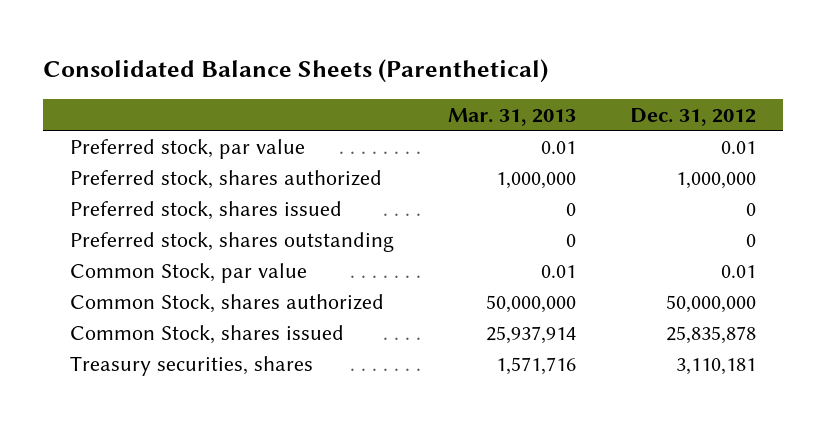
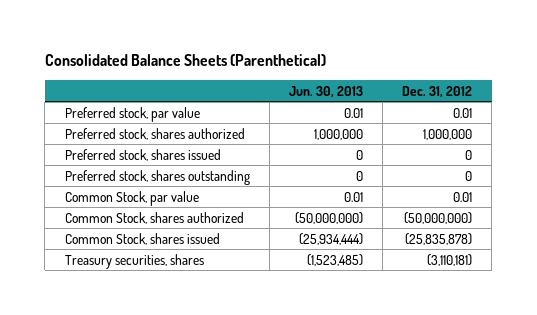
[447,107,576,126] Mar. 31, 2013 -> none
none -> [288,85,363,98] Jun. 30, 2013
[665,294,756,313] 50,000,000 -> [404,211,473,224] (50,000,000)
[665,325,756,344] 25,835,878 -> [405,232,473,245] (25,835,878)
[675,357,756,375] 3,110,181 -> [427,253,473,266] (3,110,181)

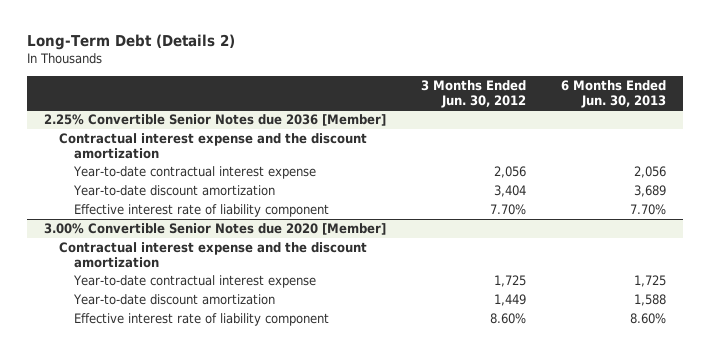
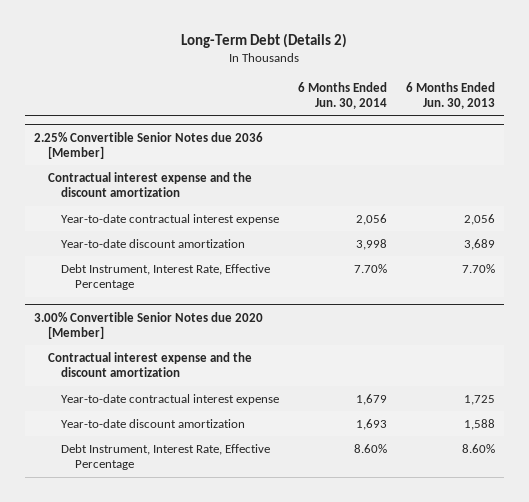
[421,79,527,108] 3 Months Ended Jun. 30, 2012 -> none
none -> [297,81,387,110] 6 Months Ended Jun. 30, 2014
[73,203,329,217] Effective interest rate of liability component -> none
none -> [61,263,271,291] Debt Instrument, Interest Rate, Effective Percentage
[73,312,329,326] Effective interest rate of liability component -> none
none -> [61,443,271,471] Debt Instrument, Interest Rate, Effective Percentage

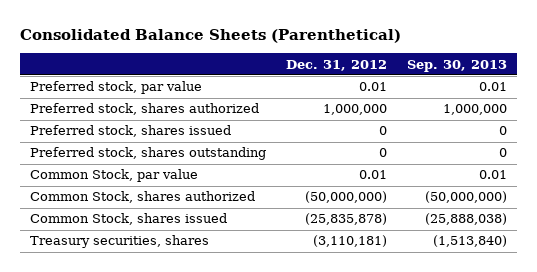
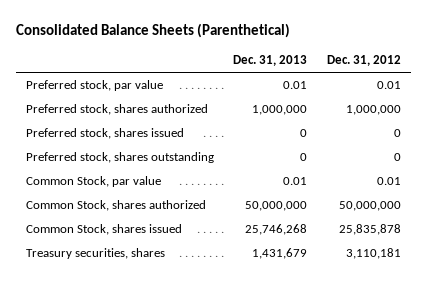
[406,59,507,72] Sep. 30, 2013 -> none
none -> [233,54,308,66] Dec. 31, 2013
[304,191,387,204] (50,000,000) -> [339,201,402,212] 50,000,000
[304,213,387,226] (25,835,878) -> [339,224,402,236] 25,835,878
[312,235,387,248] (3,110,181) -> [346,248,402,260] 3,110,181

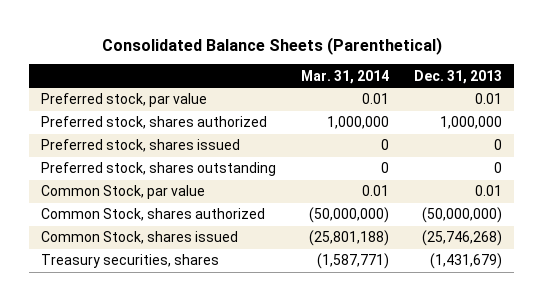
[327,54,402,66] Dec. 31, 2012 -> none
none -> [301,69,390,84] Mar. 31, 2014
[245,201,308,212] 50,000,000 -> [421,207,502,224] (50,000,000)
[245,224,308,236] 25,746,268 -> [421,230,502,247] (25,746,268)
[252,248,308,260] 1,431,679 -> [429,253,502,270] (1,431,679)

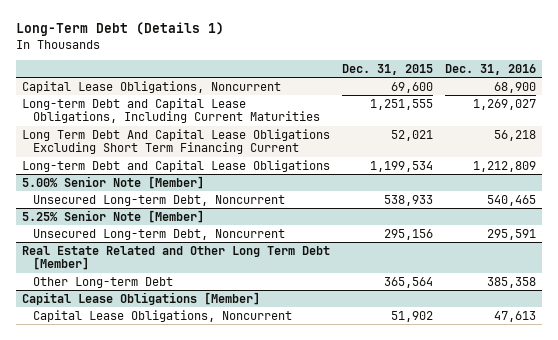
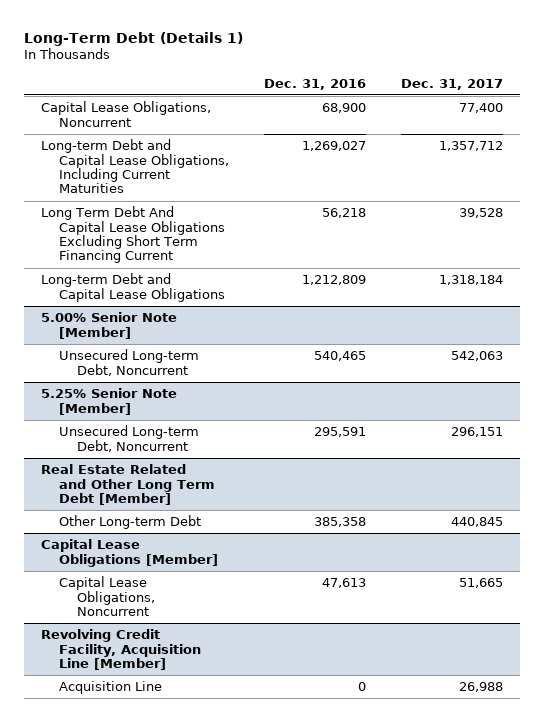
[342,63,434,75] Dec. 31, 2015 -> none
none -> [400,78,503,90] Dec. 31, 2017
none -> [41,629,201,670] Revolving Credit Facility, Acquisition Line [Member]
none -> [58,681,162,695] Acquisition Line

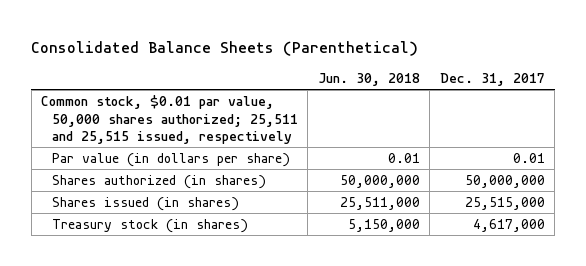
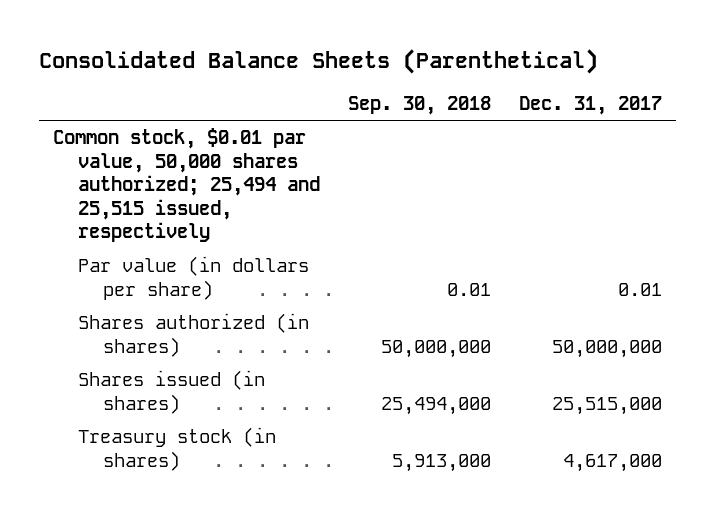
[317,73,420,87] Jun. 30, 2018 -> none
none -> [348,96,492,116] Sep. 30, 2018
[41,94,298,145] Common stock, $0.01 par value, 50,000 shares authorized; 25,511 and 25,515 issued, respectively -> [53,128,321,243] Common stock, $0.01 par value, 50,000 shares authorized; 25,494 and 25,515 issued, respectively

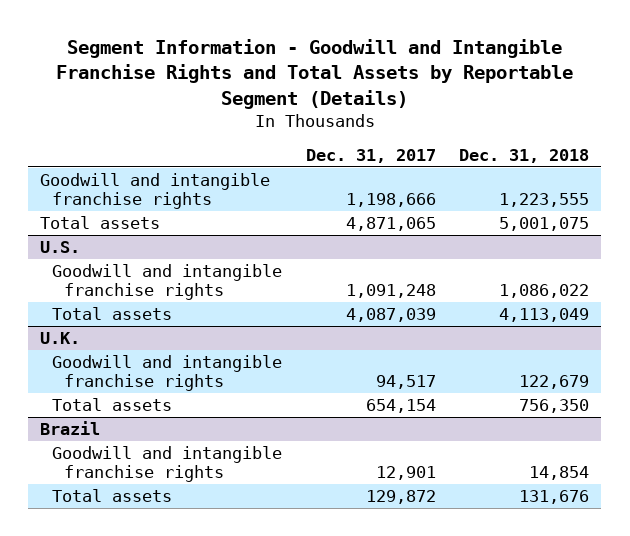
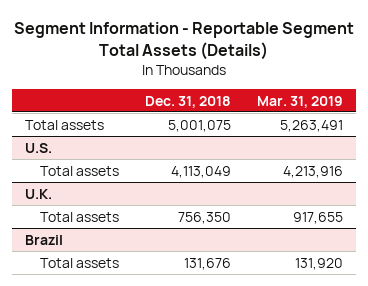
[55,38,573,109] Segment Information - Goodwill and Intangible Franchise Rights and Total Assets by Reportable Segment (Details) -> [14,21,355,60] Segment Information - Reportable Segment Total Assets (Details)
[305,148,436,163] Dec. 31, 2017 -> none
none -> [257,95,344,108] Mar. 31, 2019
[40,172,271,210] Goodwill and intangible franchise rights -> none
[52,263,283,301] Goodwill and intangible franchise rights -> none
[52,354,283,392] Goodwill and intangible franchise rights -> none
[52,445,283,483] Goodwill and intangible franchise rights -> none

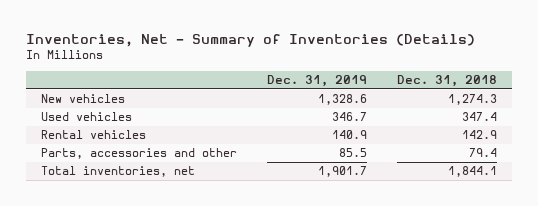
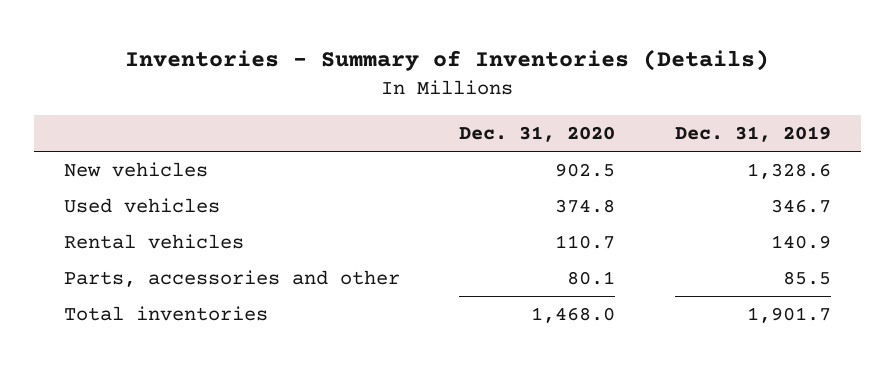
[26,34,476,48] Inventories, Net - Summary of Inventories (Details) -> [125,49,770,72] Inventories - Summary of Inventories (Details)
[396,75,497,88] Dec. 31, 2018 -> none
none -> [459,125,616,142] Dec. 31, 2020
[41,166,196,178] Total inventories, net -> [64,306,269,322] Total inventories

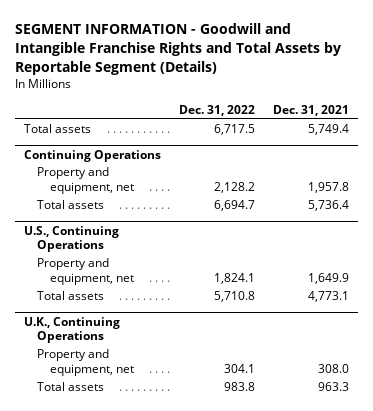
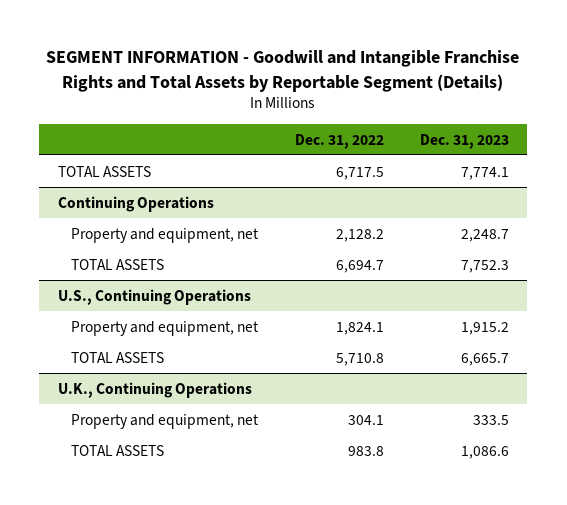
[272,104,349,116] Dec. 31, 2021 -> none
none -> [420,133,510,149] Dec. 31, 2023
[23,124,91,134] Total assets -> [57,165,151,177] TOTAL ASSETS
[36,200,104,210] Total assets -> [70,258,164,270] TOTAL ASSETS
[36,291,104,301] Total assets -> [70,351,164,363] TOTAL ASSETS
[36,382,104,392] Total assets -> [70,444,164,456] TOTAL ASSETS

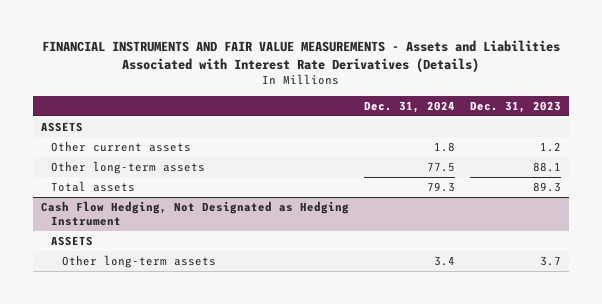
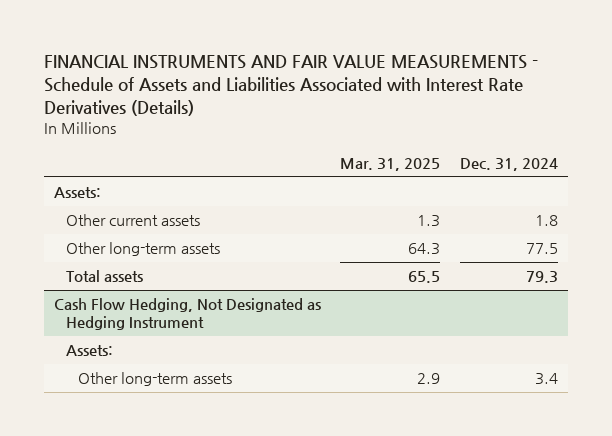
[42,39,561,72] FINANCIAL INSTRUMENTS AND FAIR VALUE MEASUREMENTS - Assets and Liabilities Associated with Interest Rate Derivatives (Details) -> [43,54,538,117] FINANCIAL INSTRUMENTS AND FAIR VALUE MEASUREMENTS - Schedule of Assets and Liabilities Associated with Interest Rate Derivatives (Details)
[470,100,562,113] Dec. 31, 2023 -> none
none -> [340,157,441,171] Mar. 31, 2025
[40,122,83,133] ASSETS -> [53,187,101,199] Assets:
[51,236,94,247] ASSETS -> [65,345,113,357] Assets:

